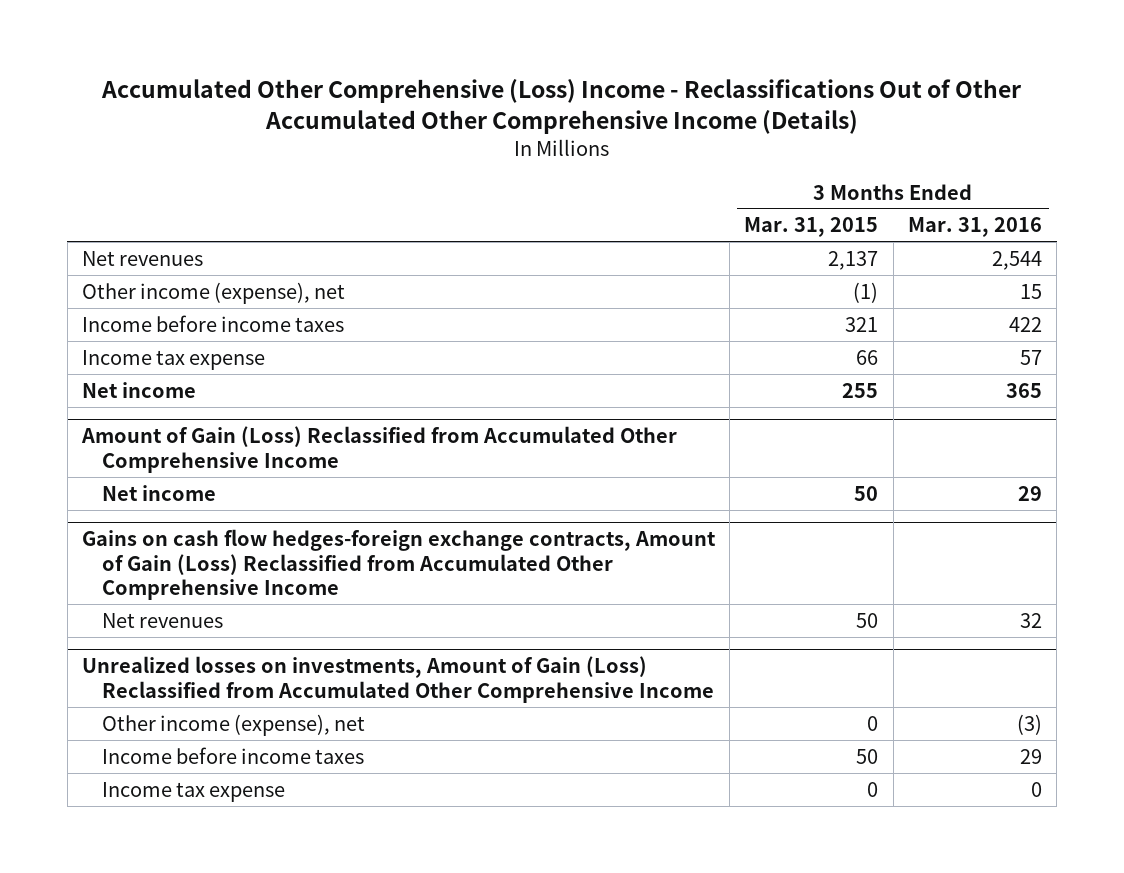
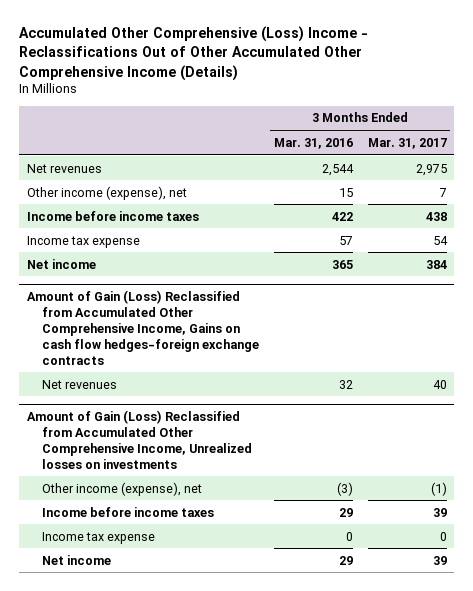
[744,217,879,238] Mar. 31, 2015 -> none
none -> [367,137,447,149] Mar. 31, 2017
[81,425,678,473] Amount of Gain (Loss) Reclassified from Accumulated Other Comprehensive Income -> none
[102,484,217,501] Net income -> none
[82,528,717,601] Gains on cash flow hedges-foreign exchange contracts, Amount of Gain (Loss) Reclassified from Accumulated Other Comprehensive Income -> [26,289,259,365] Amount of Gain (Loss) Reclassified from Accumulated Other Comprehensive Income, Gains on cash flow hedges-foreign exchange contracts
[82,655,715,703] Unrealized losses on investments, Amount of Gain (Loss) Reclassified from Accumulated Other Comprehensive Income -> [26,409,252,469] Amount of Gain (Loss) Reclassified from Accumulated Other Comprehensive Income, Unrealized losses on investments
none -> [41,554,111,565] Net income

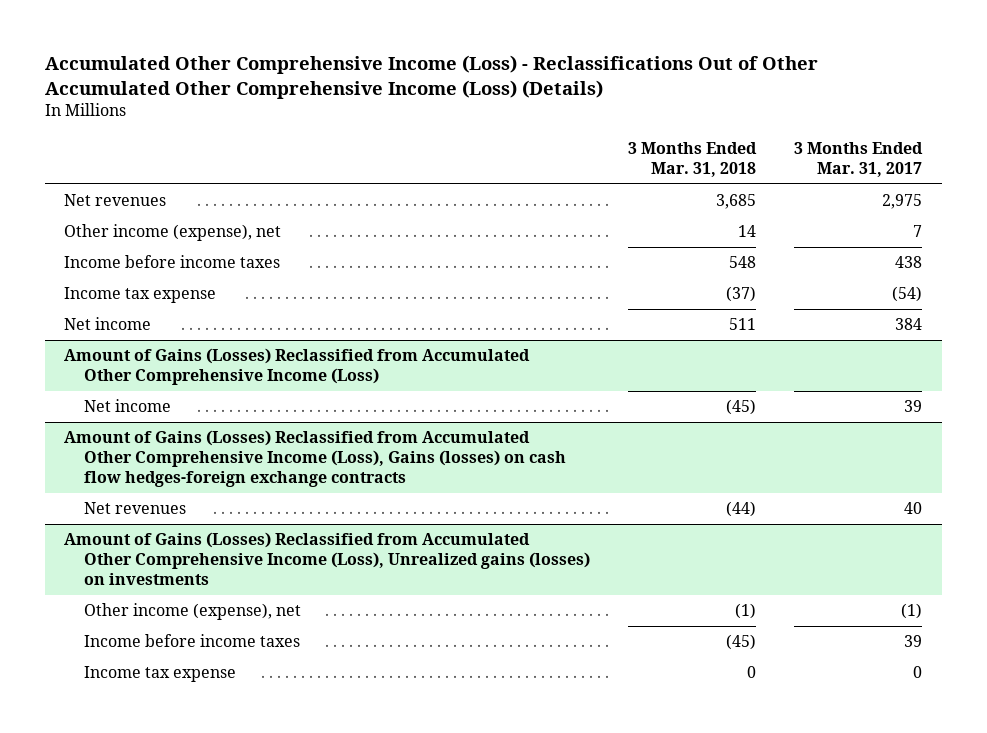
[19,26,369,81] Accumulated Other Comprehensive (Loss) Income - Reclassifications Out of Other Accumulated Other Comprehensive Income (Details) -> [45,55,819,99] Accumulated Other Comprehensive Income (Loss) - Reclassifications Out of Other Accumulated Other Comprehensive Income (Loss) (Details)
[273,137,353,149] Mar. 31, 2016 -> none
none -> [628,141,758,177] 3 Months Ended Mar. 31, 2018
[432,235,448,245] 54 -> [892,286,923,303] (54)
none -> [64,348,531,386] Amount of Gains (Losses) Reclassified from Accumulated Other Comprehensive Income (Loss)
none -> [83,399,171,413] Net income
[26,289,259,365] Amount of Gain (Loss) Reclassified from Accumulated Other Comprehensive Income, Gains on cash flow hedges-foreign exchange contracts -> [64,430,566,488] Amount of Gains (Losses) Reclassified from Accumulated Other Comprehensive Income (Loss), Gains (losses) on cash flow hedges-foreign exchange contracts
[26,409,252,469] Amount of Gain (Loss) Reclassified from Accumulated Other Comprehensive Income, Unrealized losses on investments -> [64,532,590,586] Amount of Gains (Losses) Reclassified from Accumulated Other Comprehensive Income (Loss), Unrealized gains (losses) on investments
[41,554,111,565] Net income -> none

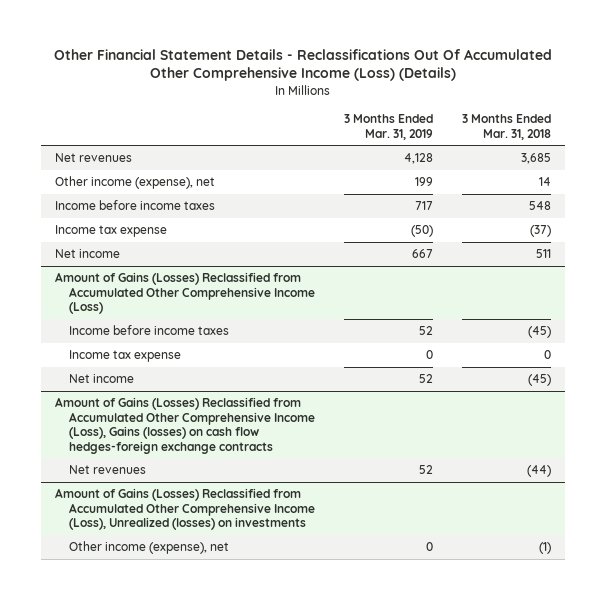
[45,55,819,99] Accumulated Other Comprehensive Income (Loss) - Reclassifications Out of Other Accumulated Other Comprehensive Income (Loss) (Details) -> [53,48,552,82] Other Financial Statement Details - Reclassifications Out Of Accumulated Other Comprehensive Income (Loss) (Details)
[794,141,924,177] 3 Months Ended Mar. 31, 2017 -> none
none -> [343,114,433,140] 3 Months Ended Mar. 31, 2019
none -> [69,325,230,336] Income before income taxes
none -> [69,350,182,363] Income tax expense
[64,532,590,586] Amount of Gains (Losses) Reclassified from Accumulated Other Comprehensive Income (Loss), Unrealized gains (losses) on investments -> [55,488,316,531] Amount of Gains (Losses) Reclassified from Accumulated Other Comprehensive Income (Loss), Unrealized (losses) on investments
[83,634,300,648] Income before income taxes -> none
[83,666,236,683] Income tax expense -> none

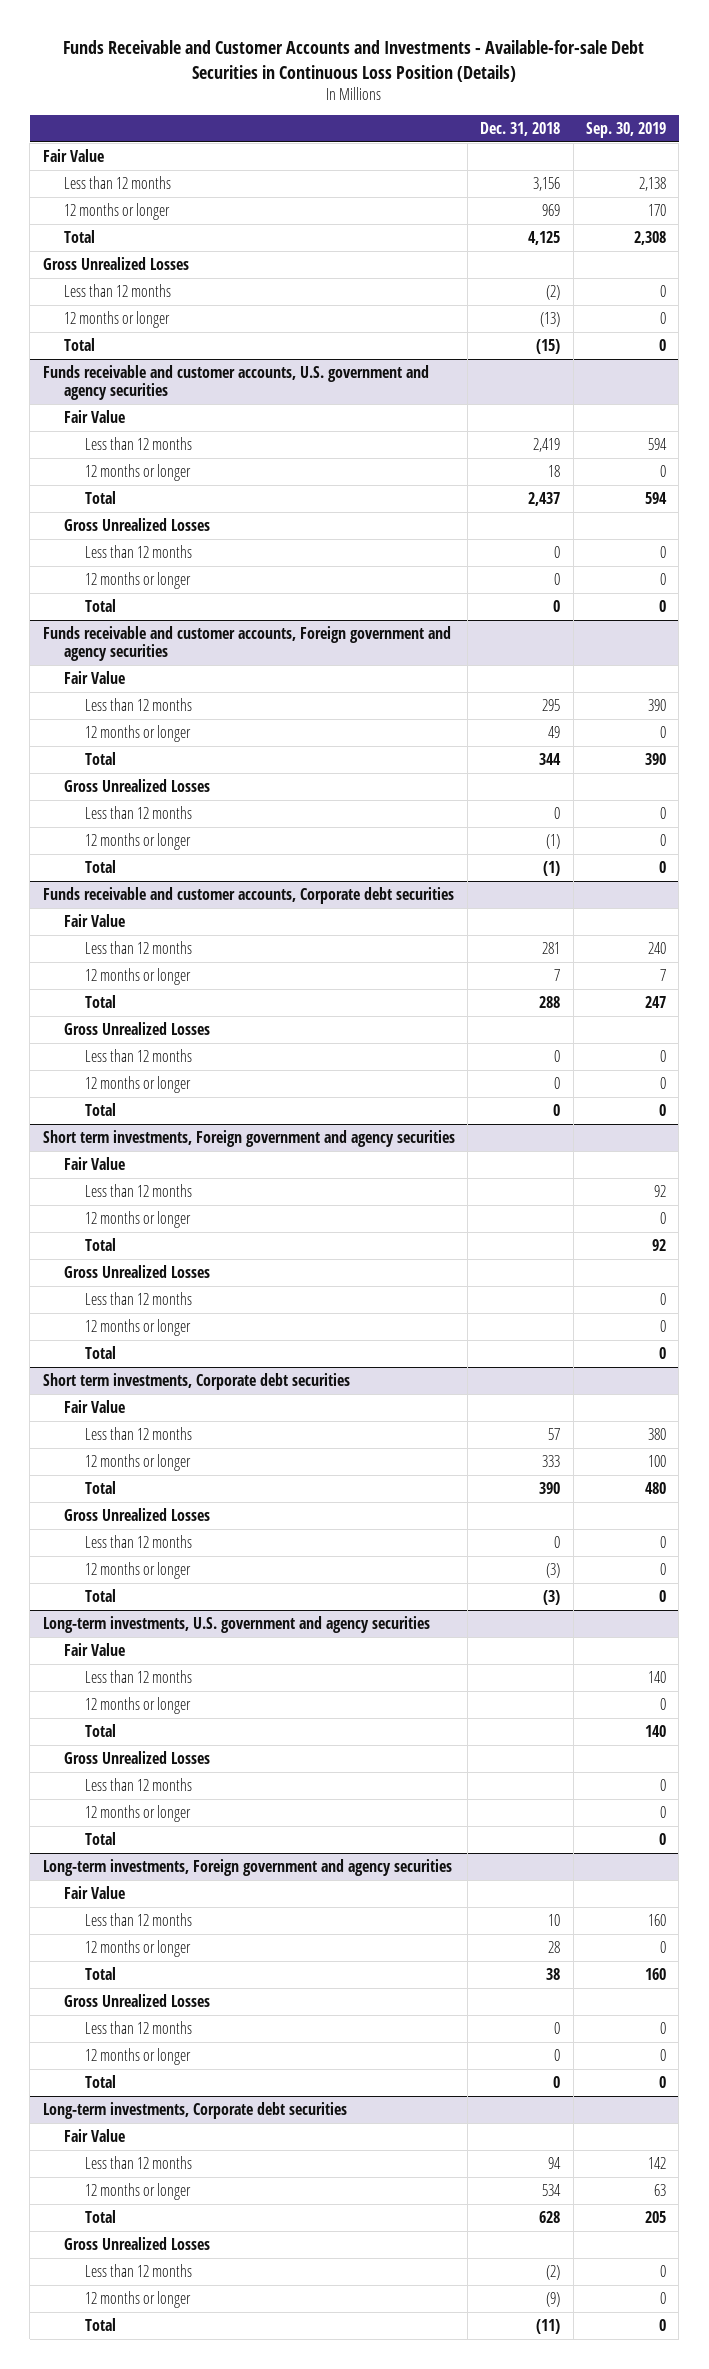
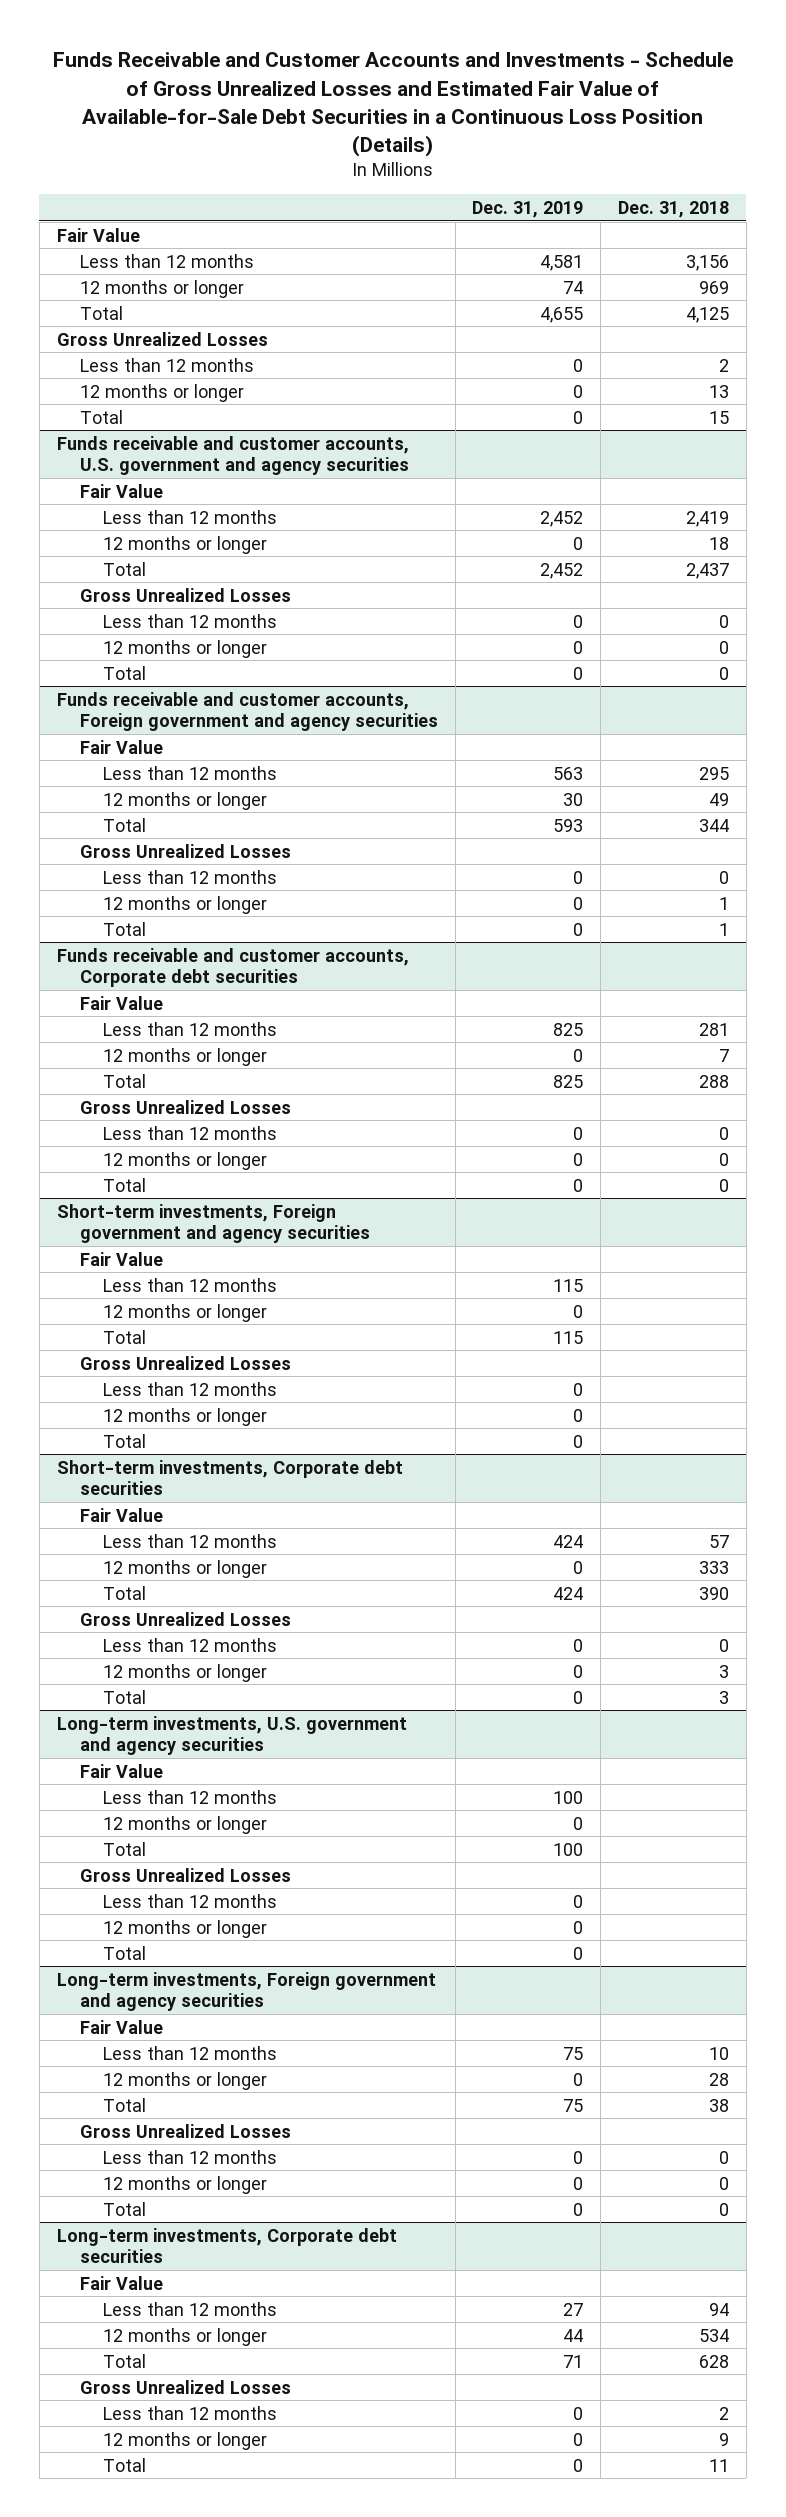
[63,40,645,82] Funds Receivable and Customer Accounts and Investments - Available-for-sale Debt Securities in Continuous Loss Position (Details) -> [52,52,733,157] Funds Receivable and Customer Accounts and Investments - Schedule of Gross Unrealized Losses and Estimated Fair Value of Available-for-Sale Debt Securities in a Continuous Loss Position (Details)
[585,122,666,139] Sep. 30, 2019 -> none
none -> [472,200,584,218] Dec. 31, 2019
[546,284,561,300] (2) -> [718,358,729,372] 2
[540,311,561,327] (13) -> [708,384,729,398] 13
[536,338,561,354] (15) -> [708,410,729,424] 15
[546,833,561,849] (1) -> [718,896,729,910] 1
[543,860,561,876] (1) -> [718,922,729,936] 1
[42,1129,455,1147] Short term investments, Foreign government and agency securities -> [56,1203,370,1244] Short-term investments, Foreign government and agency securities
[42,1372,350,1390] Short term investments, Corporate debt securities -> [56,1459,403,1496] Short-term investments, Corporate debt securities
[546,1562,561,1578] (3) -> [718,1664,729,1678] 3
[543,1589,561,1605] (3) -> [718,1690,729,1704] 3
[546,2264,561,2280] (2) -> [718,2406,729,2420] 2
[546,2291,561,2307] (9) -> [718,2432,729,2446] 9
[536,2318,561,2334] (11) -> [708,2458,729,2472] 11

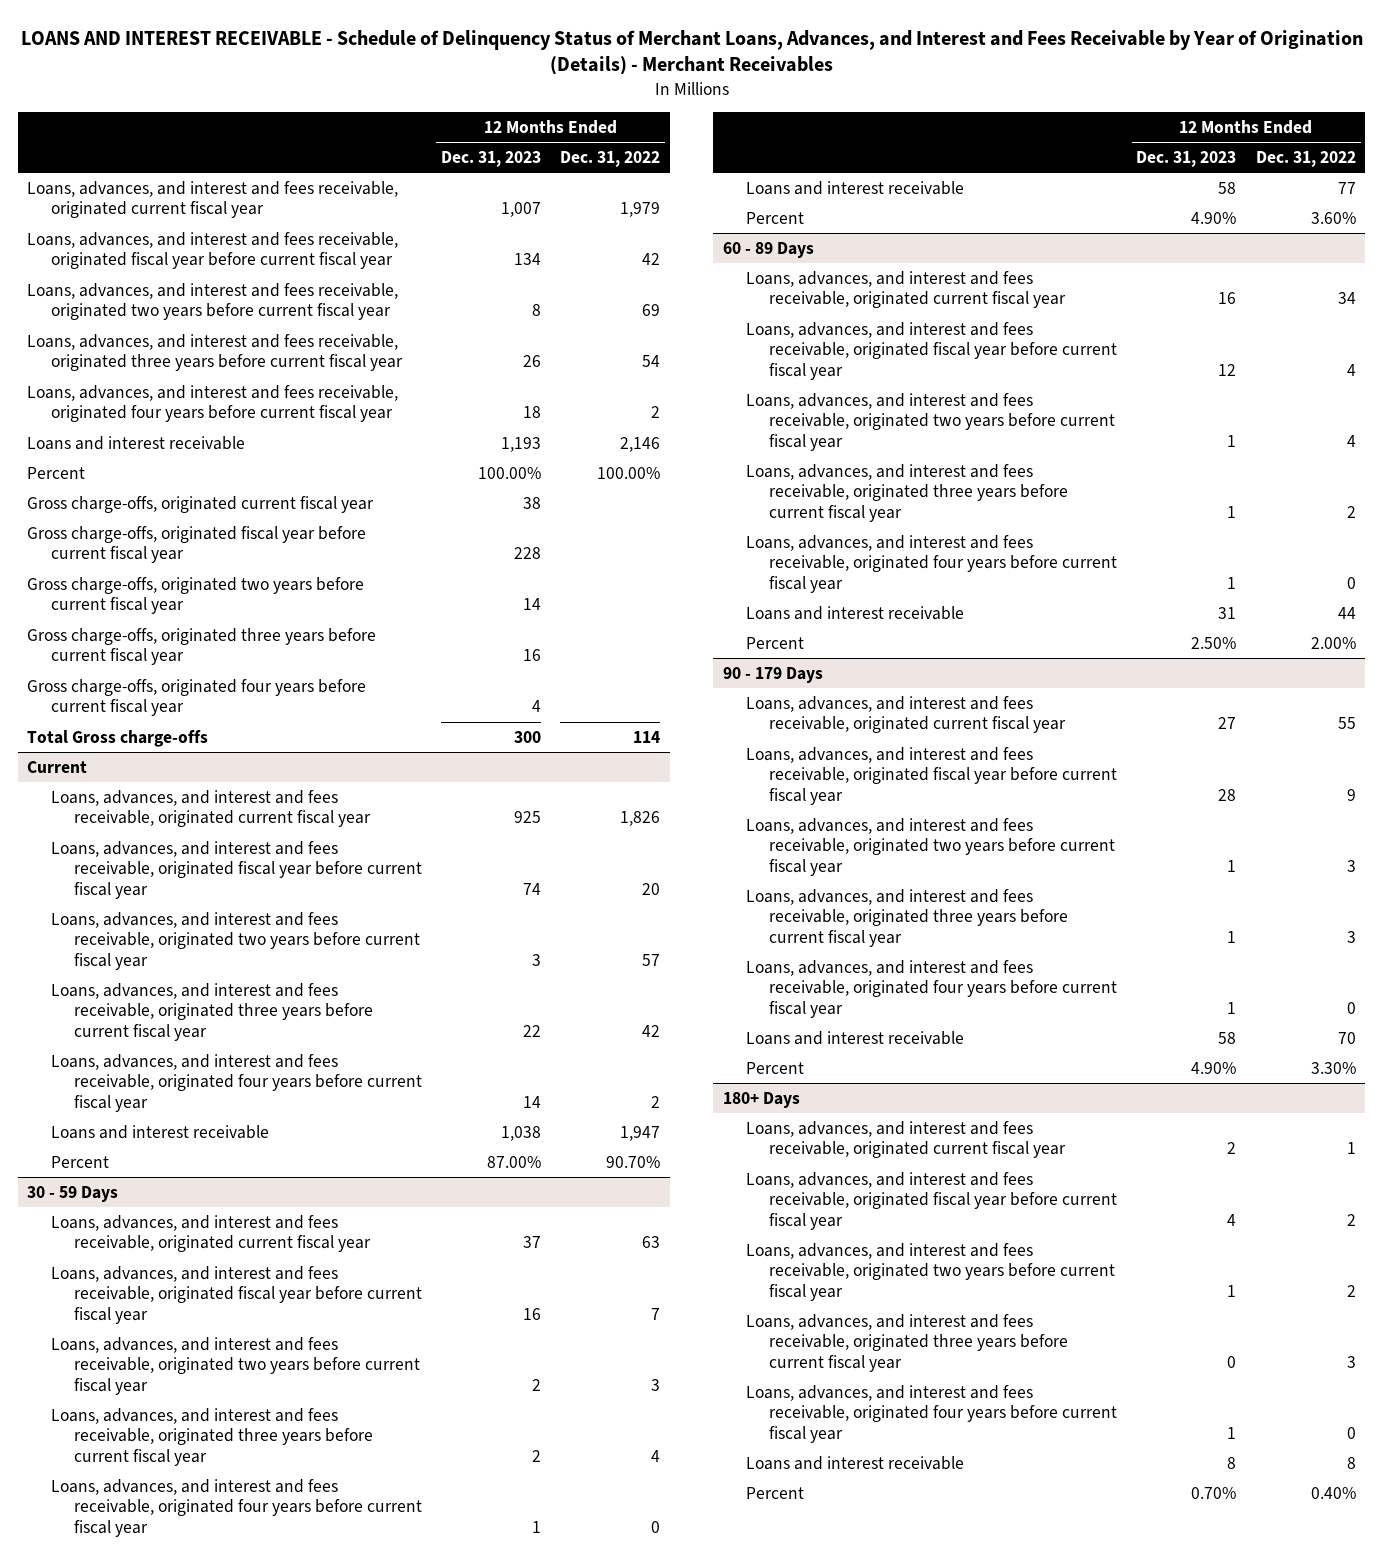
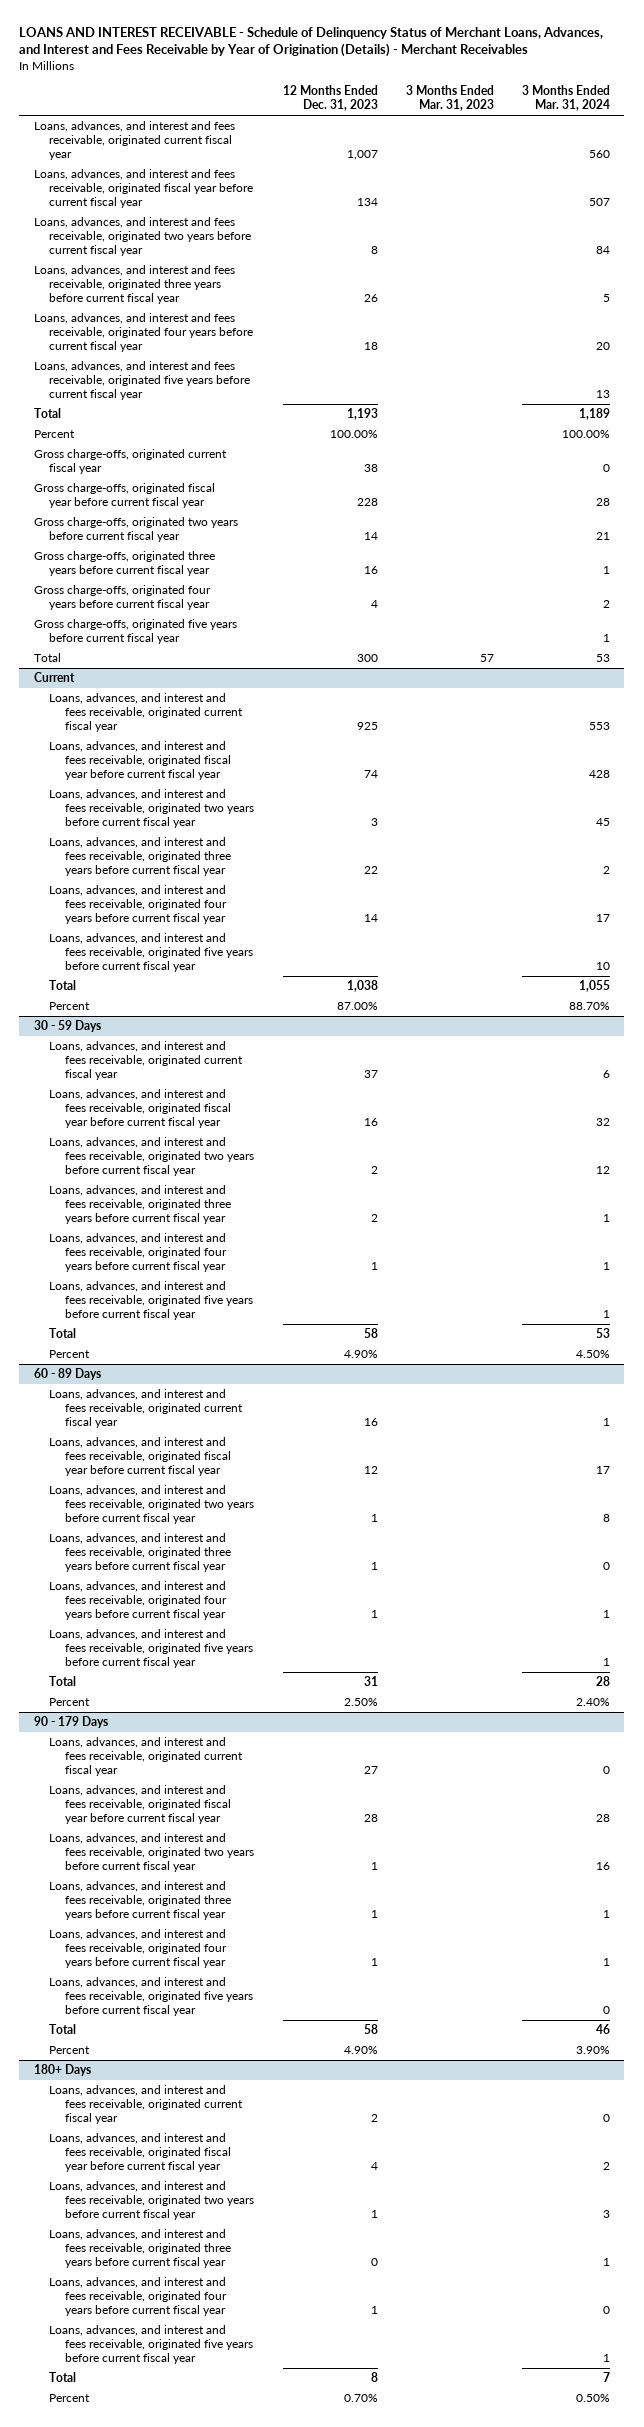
[560,150,661,167] Dec. 31, 2022 -> none
none -> [405,85,494,112] 3 Months Ended Mar. 31, 2023
none -> [522,85,611,112] 3 Months Ended Mar. 31, 2024
none -> [33,361,251,400] Loans, advances, and interest and fees receivable, originated five years before current fiscal year
[27,435,246,450] Loans and interest receivable -> [33,408,61,419] Total
none -> [33,619,237,645] Gross charge-offs, originated five years before current fiscal year
[27,729,209,747] Total Gross charge-offs -> [33,653,61,663] Total
none -> [49,933,254,972] Loans, advances, and interest and fees receivable, originated five years before current fiscal year
[50,1124,269,1139] Loans and interest receivable -> [49,980,77,991] Total
none -> [49,1281,254,1320] Loans, advances, and interest and fees receivable, originated five years before current fiscal year
[745,180,964,195] Loans and interest receivable -> [49,1328,77,1339] Total
none -> [49,1629,254,1668] Loans, advances, and interest and fees receivable, originated five years before current fiscal year
[745,605,964,620] Loans and interest receivable -> [49,1676,77,1687] Total
none -> [49,1977,254,2016] Loans, advances, and interest and fees receivable, originated five years before current fiscal year
[745,1030,964,1045] Loans and interest receivable -> [49,2024,77,2035] Total
none -> [49,2325,254,2364] Loans, advances, and interest and fees receivable, originated five years before current fiscal year
[745,1455,964,1470] Loans and interest receivable -> [49,2372,77,2383] Total

